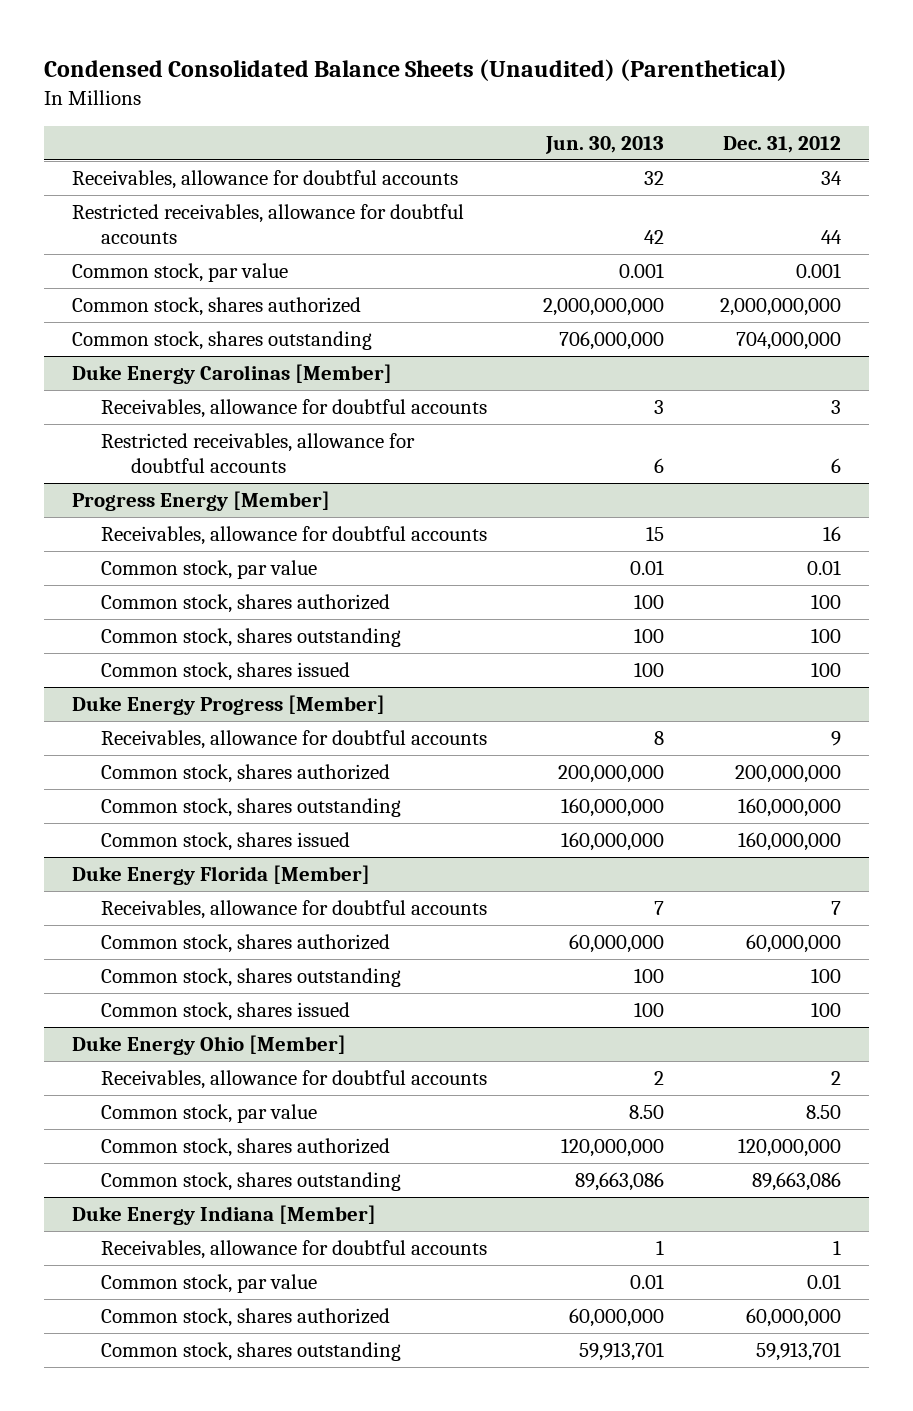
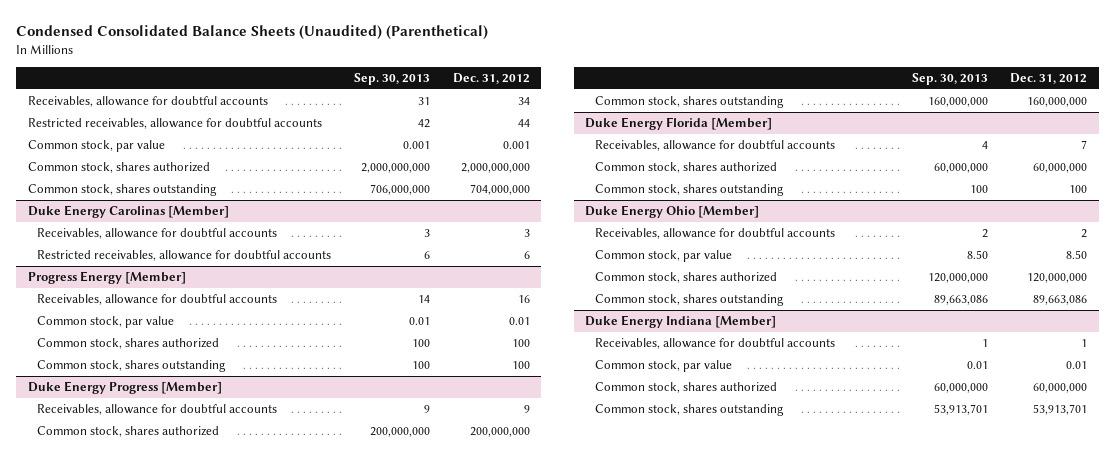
[545,135,665,154] Jun. 30, 2013 -> none
none -> [353,73,430,86] Sep. 30, 2013
[101,661,351,681] Common stock, shares issued -> none
[101,831,351,851] Common stock, shares issued -> none
[101,1001,351,1021] Common stock, shares issued -> none
[756,1341,842,1361] 59,913,701 -> [1033,404,1088,416] 53,913,701

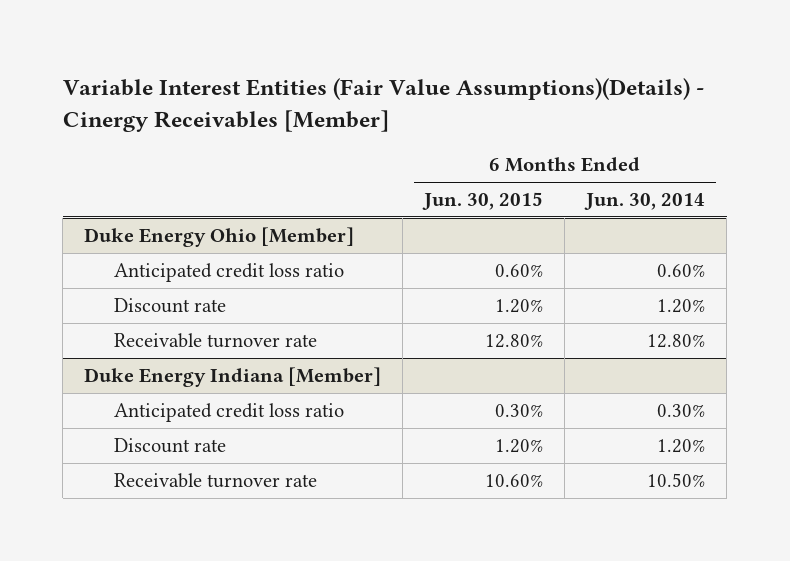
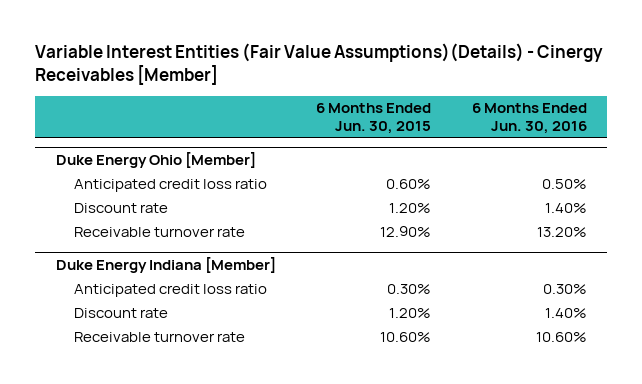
[584,193,706,211] Jun. 30, 2014 -> none
none -> [471,103,587,135] 6 Months Ended Jun. 30, 2016
[485,334,544,349] 12.80% -> [380,226,432,238] 12.90%

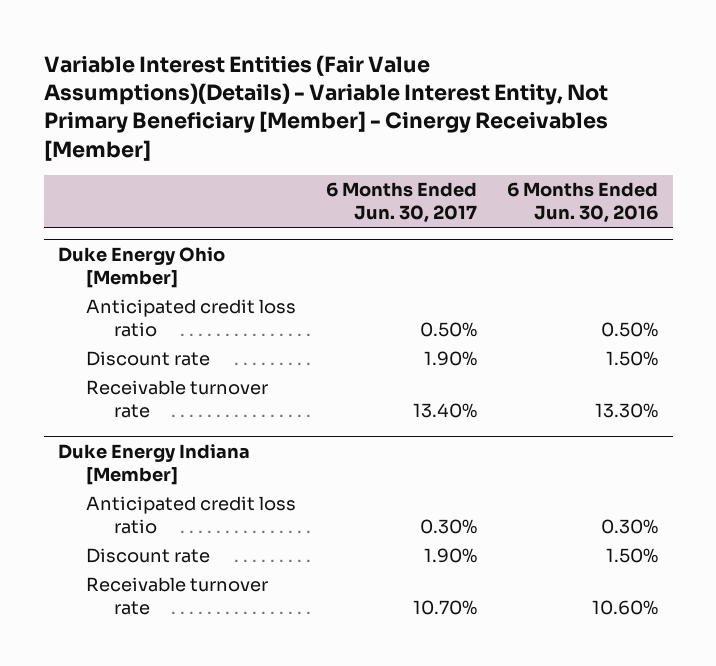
[35,43,604,86] Variable Interest Entities (Fair Value Assumptions)(Details) - Cinergy Receivables [Member] -> [43,54,608,161] Variable Interest Entities (Fair Value Assumptions)(Details) - Variable Interest Entity, Not Primary Beneficiary [Member] - Cinergy Receivables [Member]
[316,103,432,135] 6 Months Ended Jun. 30, 2015 -> none
none -> [326,182,478,224] 6 Months Ended Jun. 30, 2017
[544,203,587,214] 1.40% -> [605,351,658,367] 1.50%
[536,227,587,238] 13.20% -> [594,403,658,419] 13.30%
[544,308,587,319] 1.40% -> [605,548,658,564] 1.50%

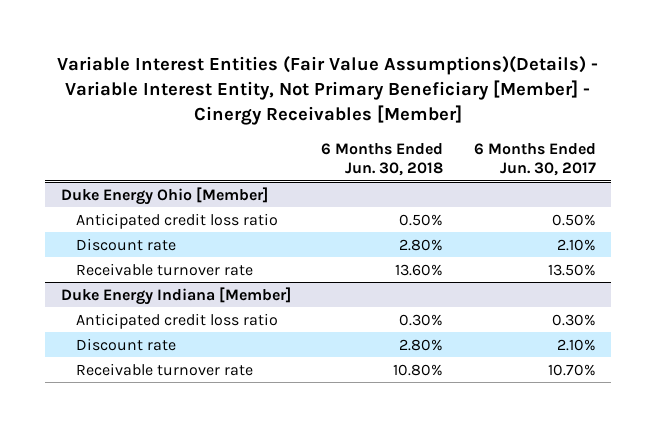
[506,182,658,224] 6 Months Ended Jun. 30, 2016 -> none
none -> [321,142,444,177] 6 Months Ended Jun. 30, 2018
[424,351,478,367] 1.90% -> [557,238,597,251] 2.10%
[413,403,478,419] 13.40% -> [548,263,597,276] 13.50%
[424,548,478,564] 1.90% -> [557,338,597,351] 2.10%

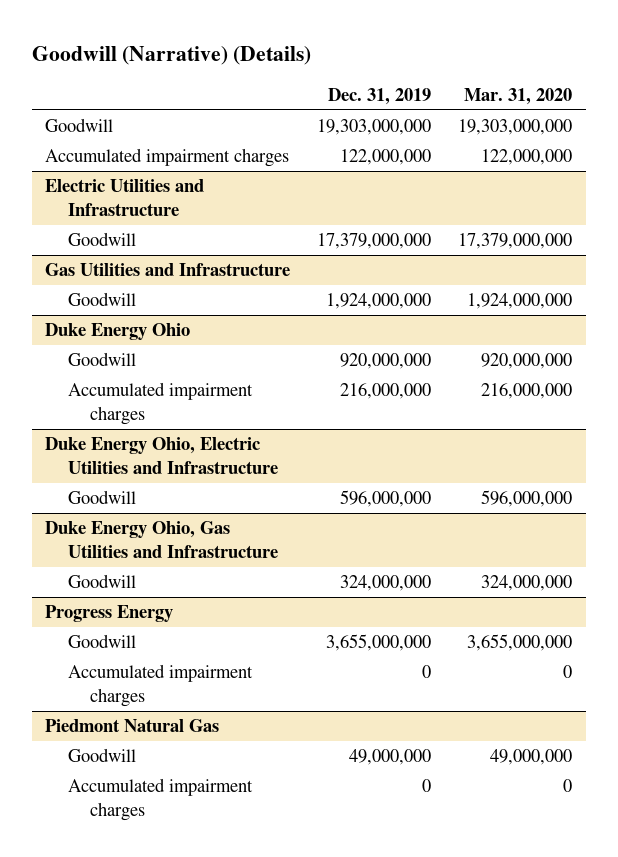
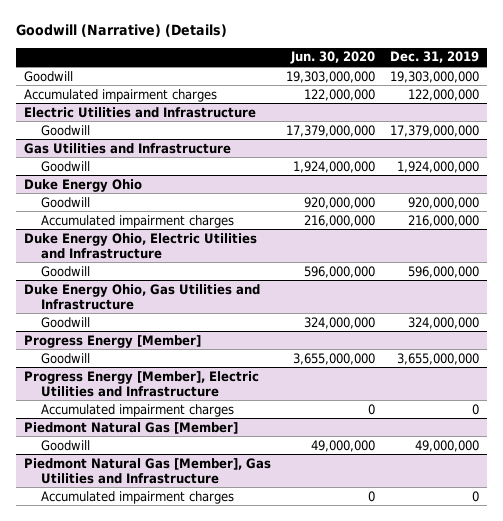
[464,87,573,105] Mar. 31, 2020 -> none
none -> [289,51,375,65] Jun. 30, 2020
[45,605,174,623] Progress Energy -> [23,334,201,348] Progress Energy [Member]
none -> [23,370,259,397] Progress Energy [Member], Electric Utilities and Infrastructure
[45,719,220,733] Piedmont Natural Gas -> [23,421,238,434] Piedmont Natural Gas [Member]
none -> [23,457,271,484] Piedmont Natural Gas [Member], Gas Utilities and Infrastructure

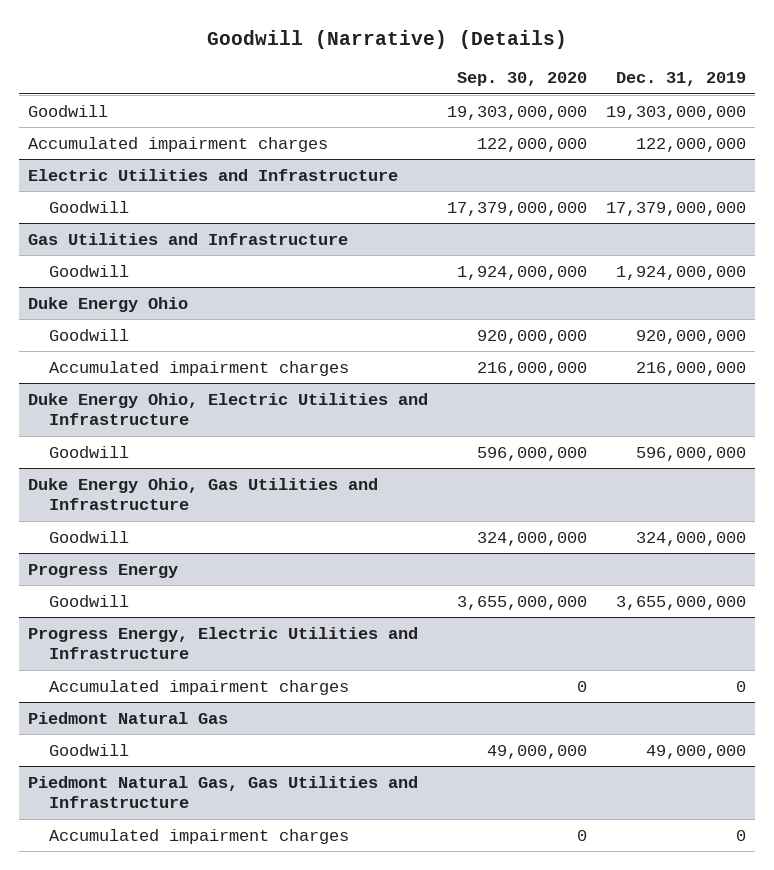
[289,51,375,65] Jun. 30, 2020 -> none
none -> [456,72,587,87] Sep. 30, 2020
[23,334,201,348] Progress Energy [Member] -> [27,563,178,578] Progress Energy
[23,370,259,397] Progress Energy [Member], Electric Utilities and Infrastructure -> [27,626,418,660] Progress Energy, Electric Utilities and Infrastructure
[23,421,238,434] Piedmont Natural Gas [Member] -> [27,711,228,724] Piedmont Natural Gas
[23,457,271,484] Piedmont Natural Gas [Member], Gas Utilities and Infrastructure -> [27,775,418,809] Piedmont Natural Gas, Gas Utilities and Infrastructure

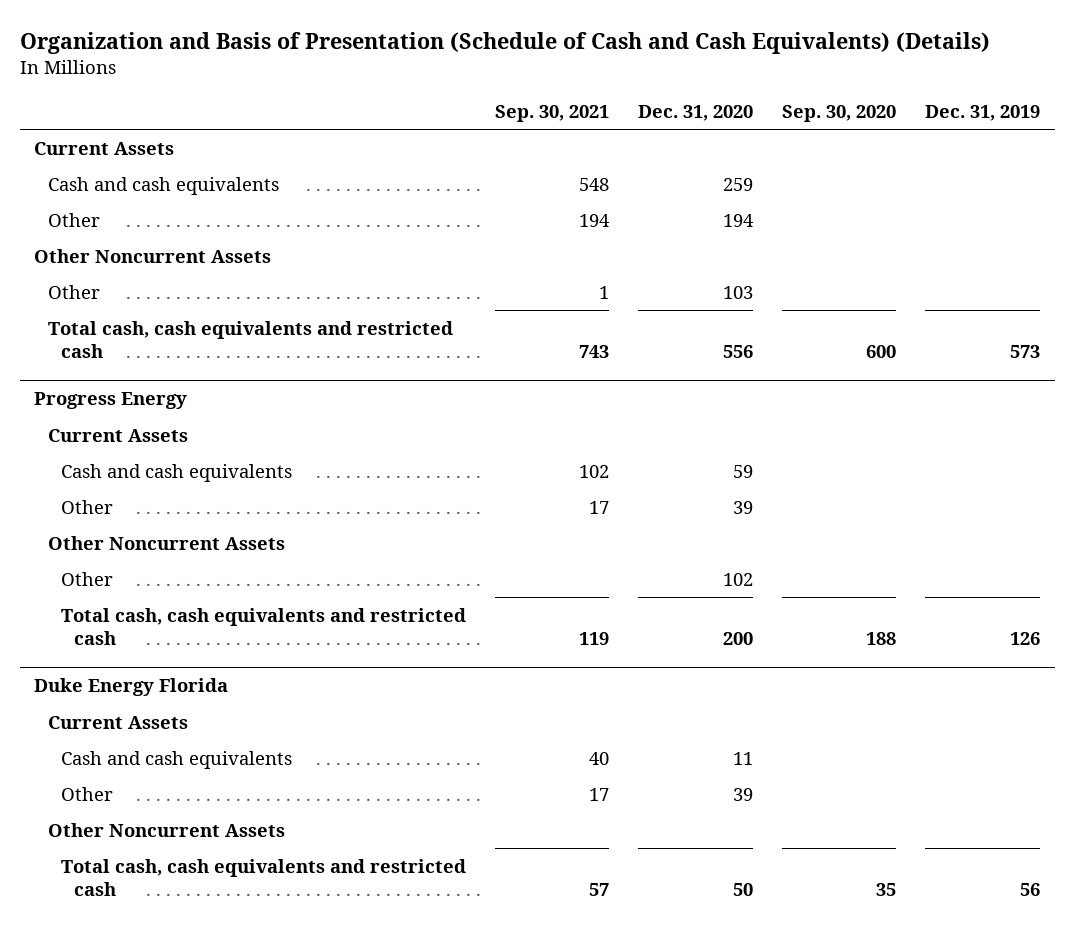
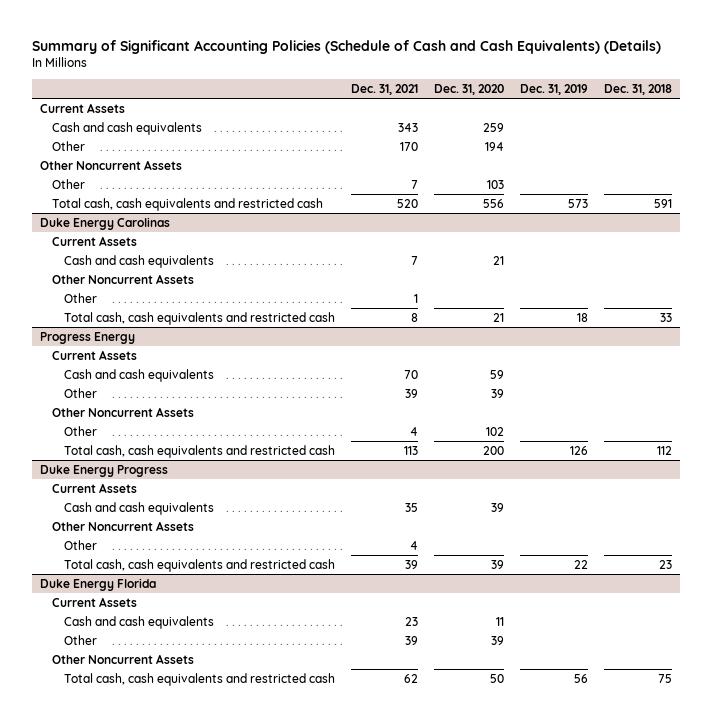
[19,31,990,54] Organization and Basis of Presentation (Schedule of Cash and Cash Equivalents) (Details) -> [32,39,662,54] Summary of Significant Accounting Policies (Schedule of Cash and Cash Equivalents) (Details)
[495,104,610,122] Sep. 30, 2021 -> none
[782,104,897,122] Sep. 30, 2020 -> none
none -> [350,84,418,96] Dec. 31, 2021
none -> [603,84,672,96] Dec. 31, 2018
none -> [40,216,171,230] Duke Energy Carolinas
none -> [51,235,137,246] Current Assets
none -> [63,254,214,268] Cash and cash equivalents
none -> [51,273,194,284] Other Noncurrent Assets
none -> [63,292,97,303] Other
none -> [63,311,335,325] Total cash, cash equivalents and restricted cash
none -> [40,464,169,477] Duke Energy Progress
none -> [51,482,137,493] Current Assets
none -> [63,501,214,515] Cash and cash equivalents
none -> [51,520,194,531] Other Noncurrent Assets
none -> [63,539,97,550] Other
none -> [63,558,335,572] Total cash, cash equivalents and restricted cash

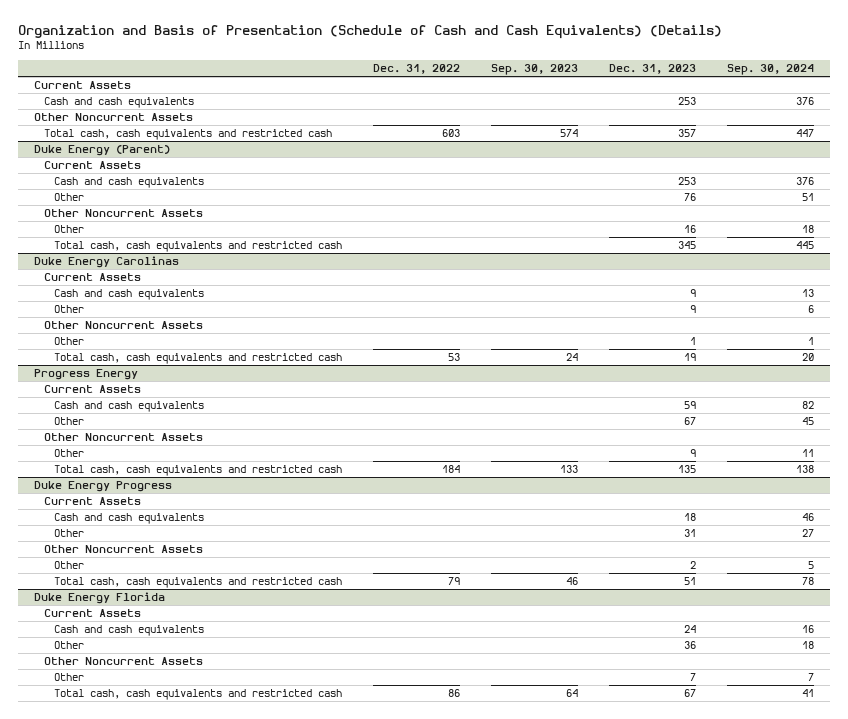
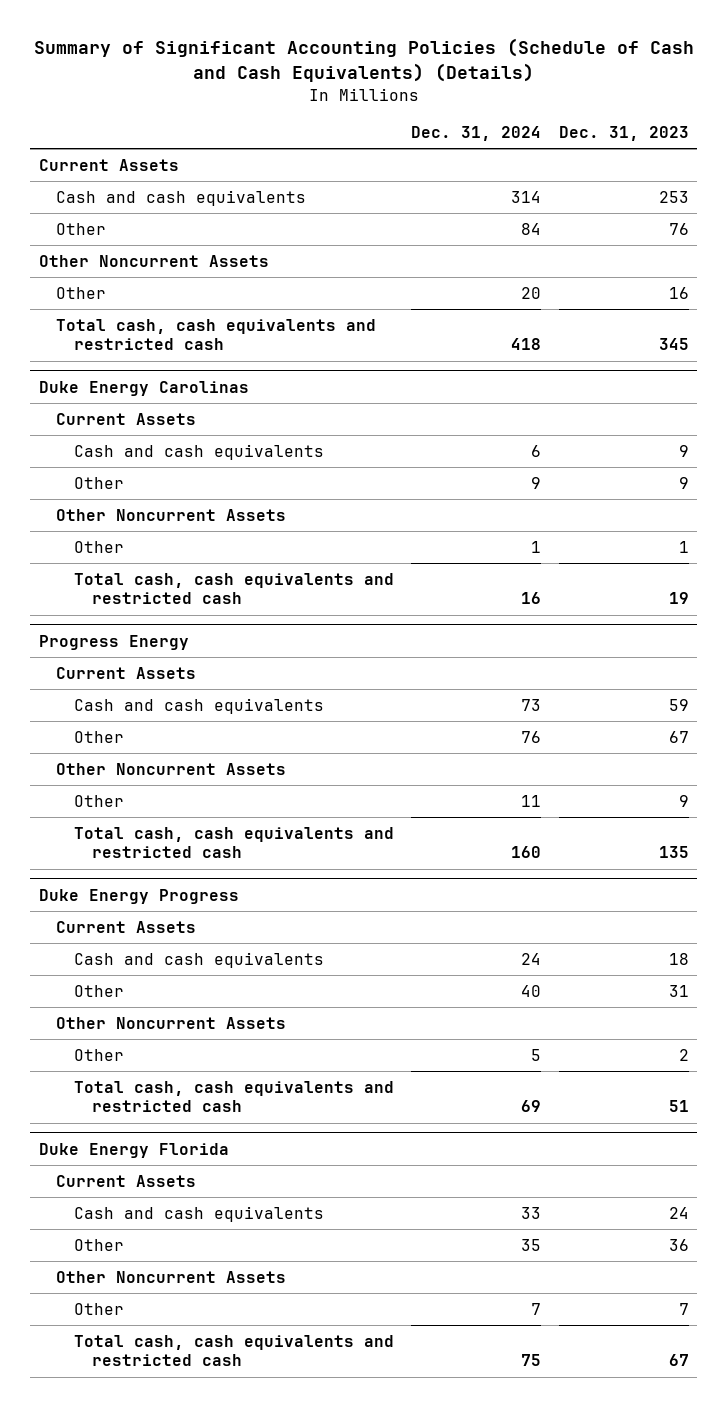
[18,24,723,39] Organization and Basis of Presentation (Schedule of Cash and Cash Equivalents) (Details) -> [33,38,694,83] Summary of Significant Accounting Policies (Schedule of Cash and Cash Equivalents) (Details)
[373,64,461,75] Dec. 31, 2022 -> none
[491,64,579,76] Sep. 30, 2023 -> none
[727,64,815,76] Sep. 30, 2024 -> none
none -> [411,126,542,142] Dec. 31, 2024
[33,113,193,122] Other Noncurrent Assets -> none
[44,129,333,141] Total cash, cash equivalents and restricted cash -> none
[33,145,170,157] Duke Energy (Parent) -> none
[44,161,142,170] Current Assets -> none
[54,177,205,189] Cash and cash equivalents -> none

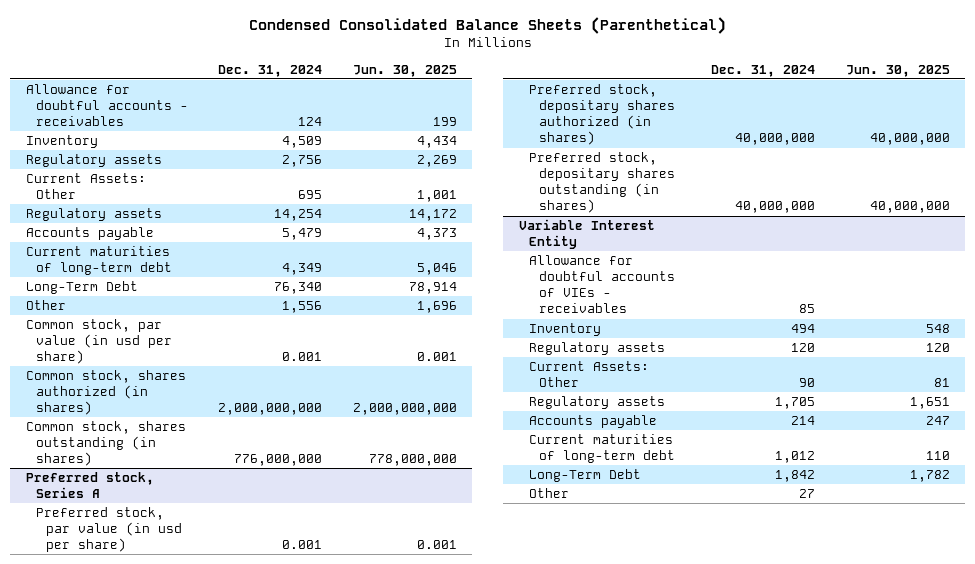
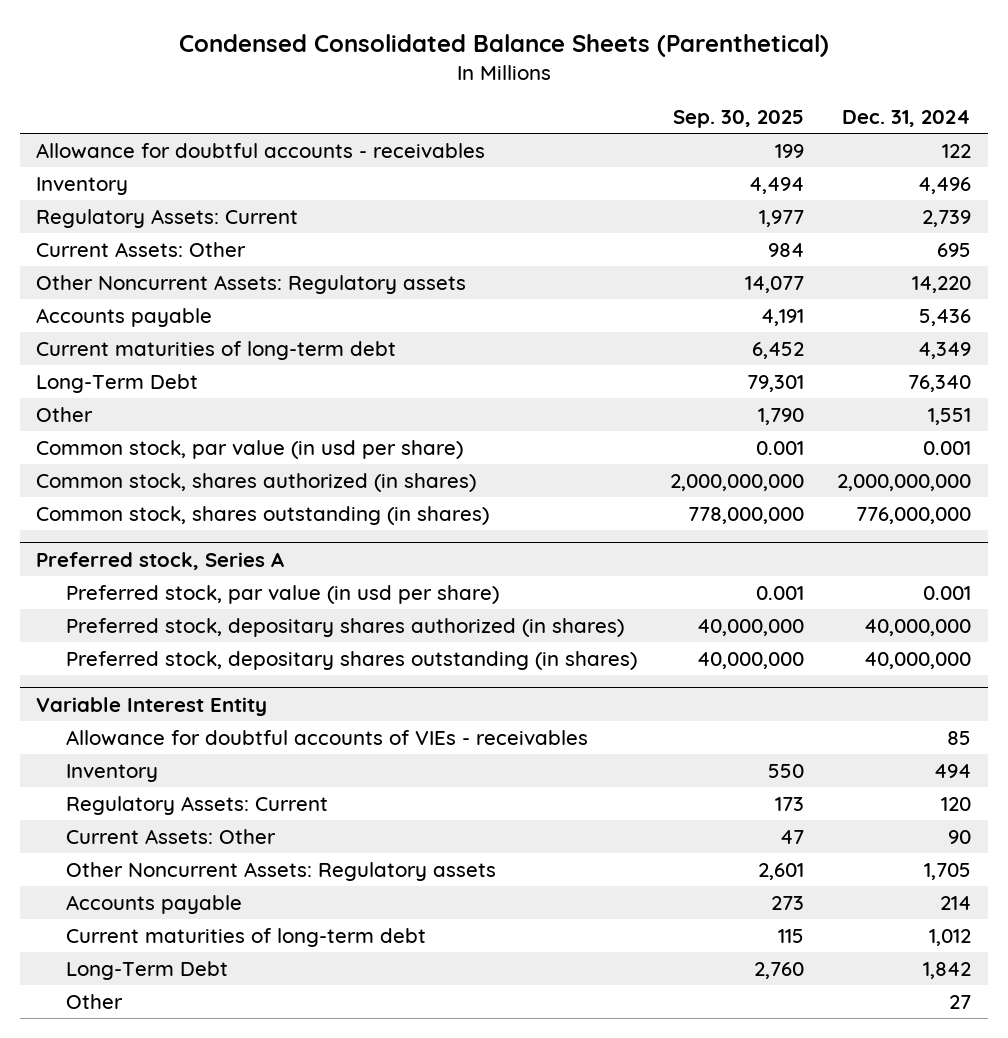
[352,64,457,77] Jun. 30, 2025 -> none
none -> [673,110,805,129] Sep. 30, 2025
[298,117,323,127] 124 -> [942,143,972,158] 122
[282,136,323,149] 4,509 -> [918,176,972,194] 4,496
[25,154,162,168] Regulatory assets -> [36,208,299,228] Regulatory Assets: Current
[282,155,323,168] 2,756 -> [922,209,972,227] 2,739
[25,208,162,222] Regulatory assets -> [36,274,467,294] Other Noncurrent Assets: Regulatory assets
[274,209,323,222] 14,254 -> [912,275,972,293] 14,220
[282,228,323,241] 5,479 -> [919,308,972,326] 5,436
[282,301,323,314] 1,556 -> [928,407,972,425] 1,551
[528,342,665,356] Regulatory assets -> [65,795,328,815] Regulatory Assets: Current
[528,396,665,410] Regulatory assets -> [65,861,496,881] Other Noncurrent Assets: Regulatory assets

